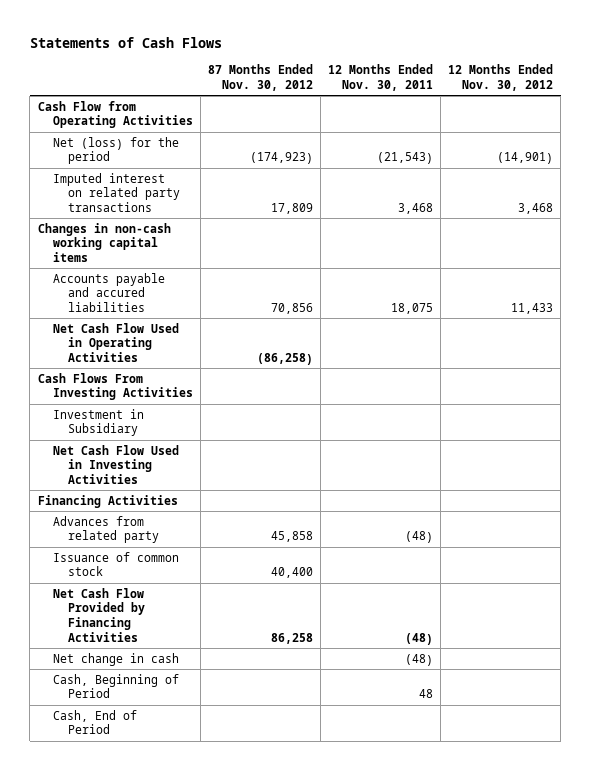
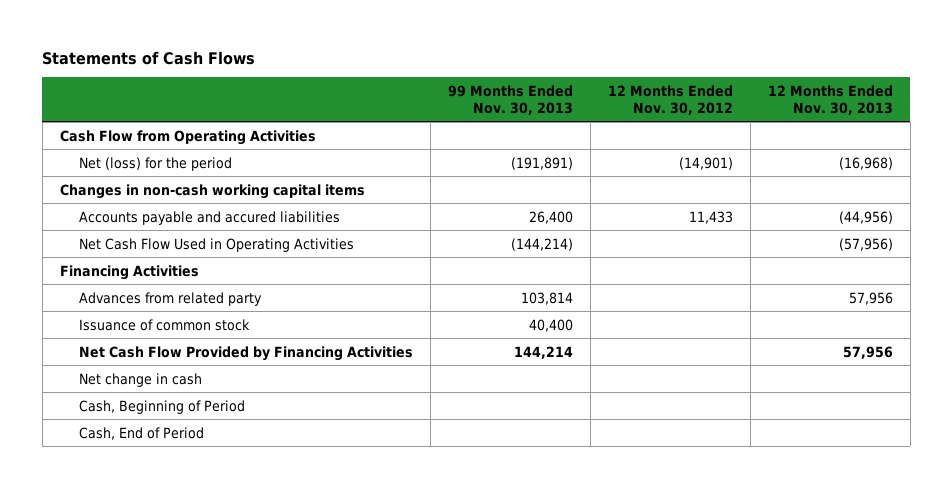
[207,64,313,91] 87 Months Ended Nov. 30, 2012 -> none
[328,64,434,91] 12 Months Ended Nov. 30, 2011 -> none
none -> [447,85,573,115] 99 Months Ended Nov. 30, 2013
none -> [767,85,893,115] 12 Months Ended Nov. 30, 2013
[52,172,181,212] Imputed interest on related party transactions -> none
[37,372,193,401] Cash Flows From Investing Activities -> none
[52,408,144,437] Investment in Subsidiary -> none
[52,444,179,484] Net Cash Flow Used in Investing Activities -> none

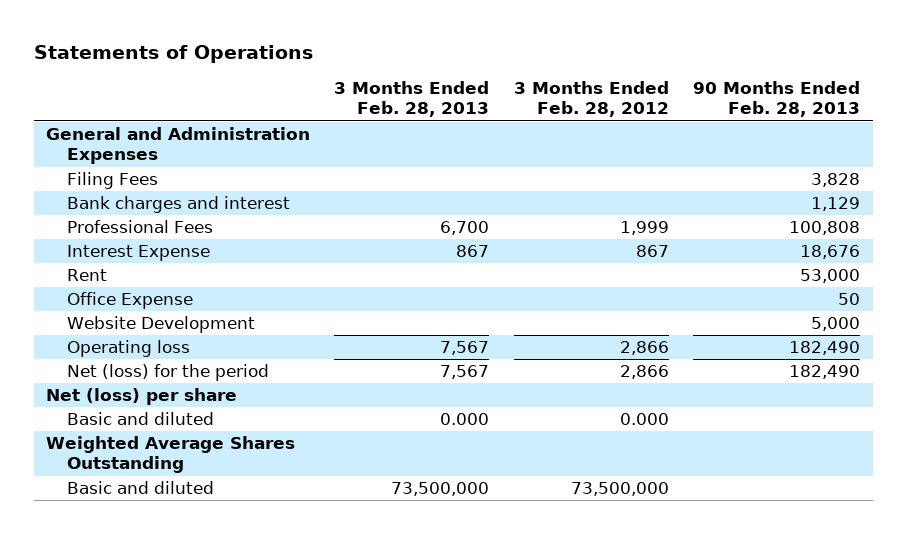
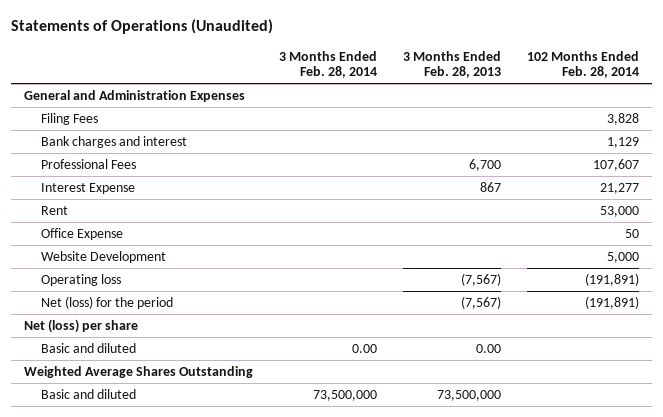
[33,45,313,64] Statements of Operations -> [10,19,273,35] Statements of Operations (Unaudited)
[513,81,669,118] 3 Months Ended Feb. 28, 2012 -> none
[693,81,861,118] 90 Months Ended Feb. 28, 2013 -> none
none -> [278,50,377,79] 3 Months Ended Feb. 28, 2014
none -> [527,50,640,79] 102 Months Ended Feb. 28, 2014
[440,341,490,356] 7,567 -> [461,272,502,286] (7,567)
[440,365,490,380] 7,567 -> [461,295,502,309] (7,567)
[440,413,490,426] 0.000 -> [476,343,502,353] 0.00

